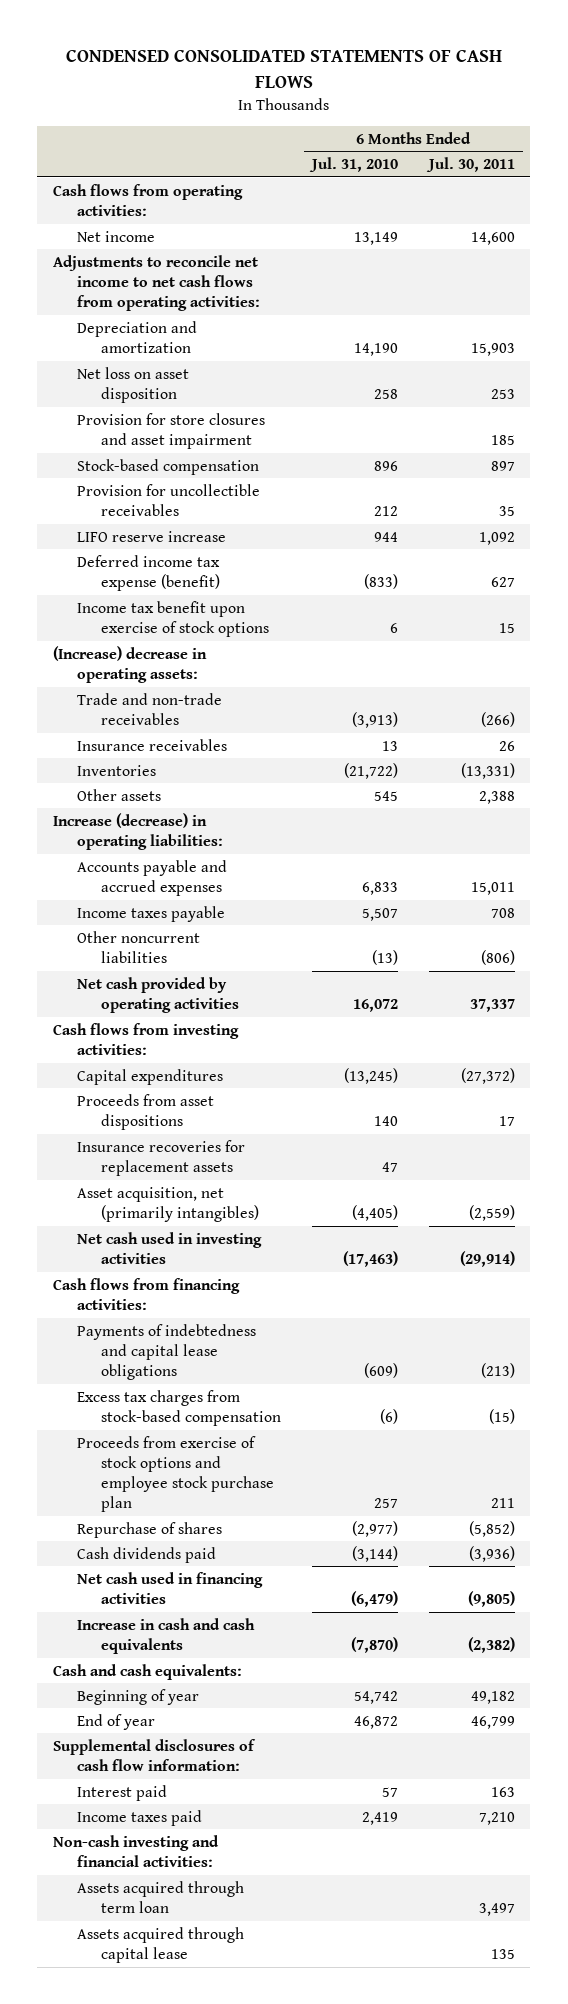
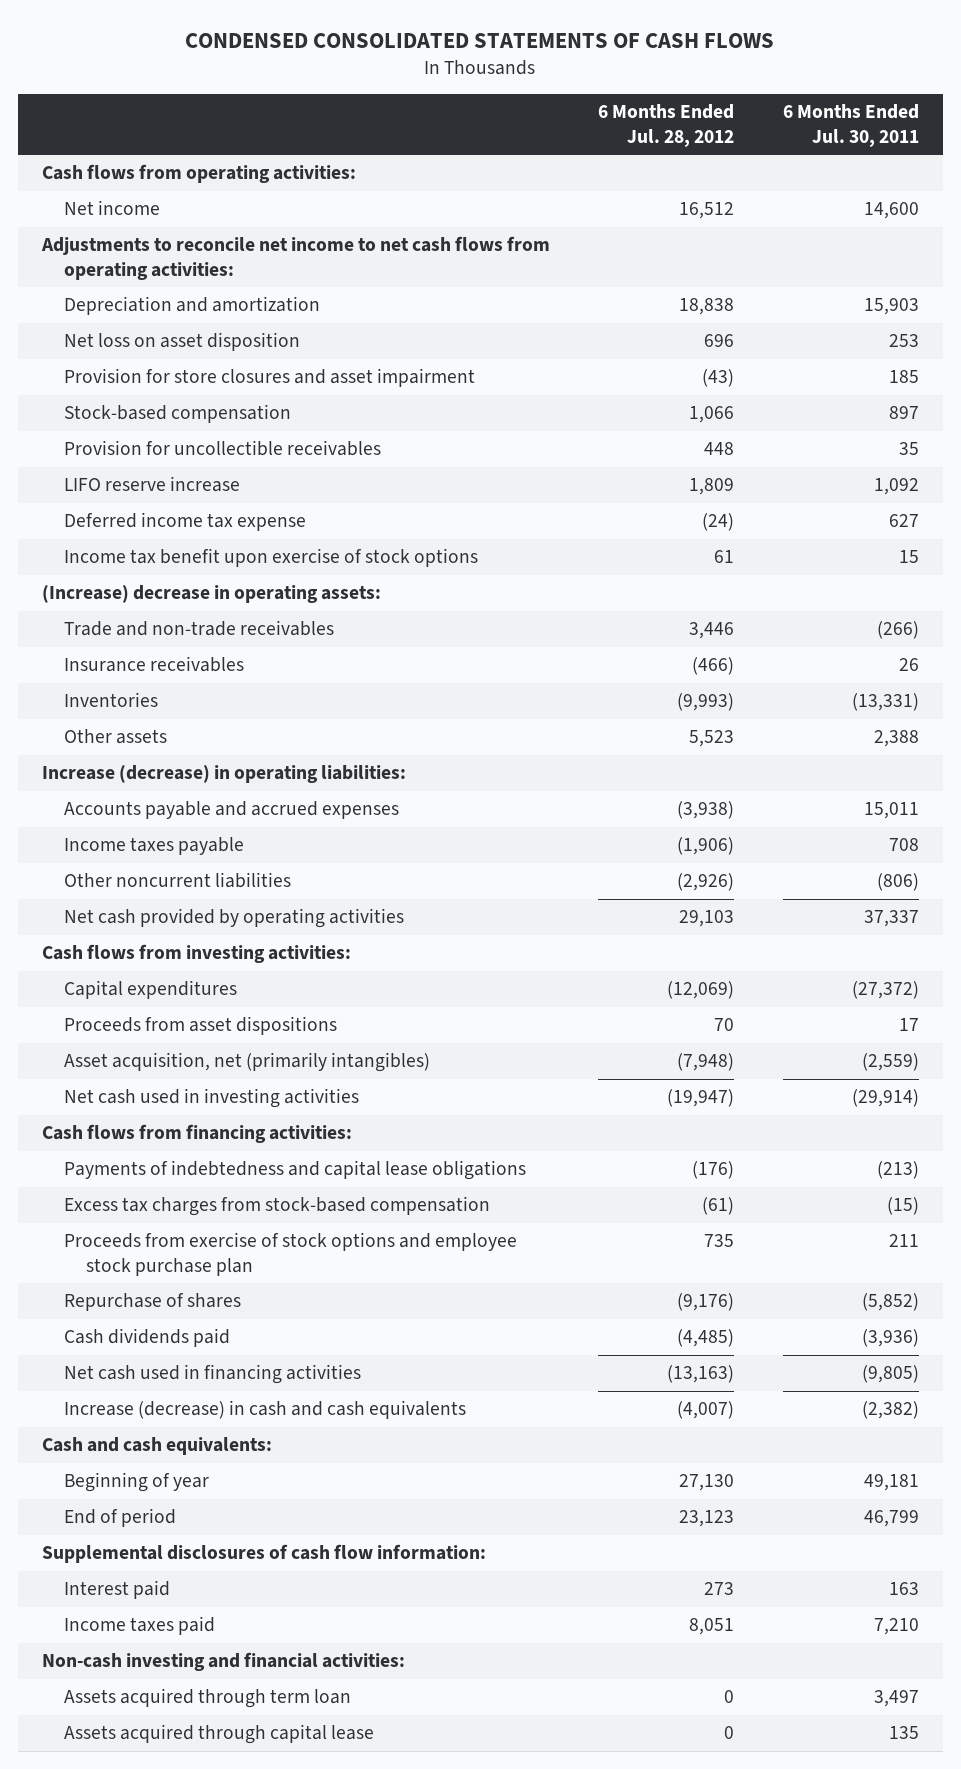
[308,157,398,173] Jul. 31, 2010 -> none
none -> [598,104,735,147] 6 Months Ended Jul. 28, 2012
[76,554,221,591] Deferred income tax expense (benefit) -> [64,512,307,532] Deferred income tax expense
[76,1139,245,1176] Insurance recoveries for replacement assets -> none
[76,1617,255,1654] Increase in cash and cash equivalents -> [64,1400,467,1420] Increase (decrease) in cash and cash equivalents
[470,1690,515,1704] 49,182 -> [864,1474,920,1492] 49,181
[76,1713,155,1730] End of year -> [64,1508,177,1528] End of period

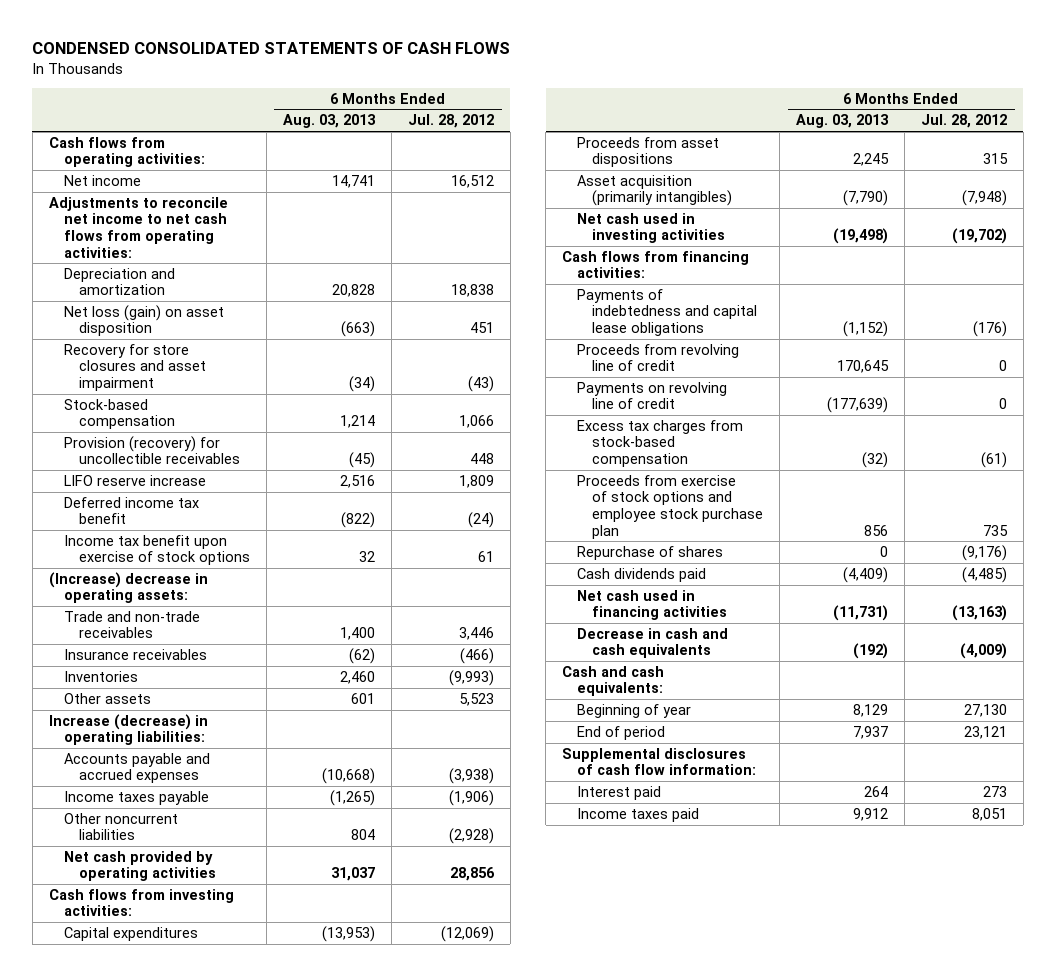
[783,104,920,147] 6 Months Ended Jul. 30, 2011 -> none
none -> [282,114,376,129] Aug. 03, 2013
[64,332,301,352] Net loss on asset disposition -> [63,304,224,337] Net loss (gain) on asset disposition
[704,334,735,348] 696 -> [469,322,494,334] 451
[64,368,476,388] Provision for store closures and asset impairment -> [63,343,206,392] Recovery for store closures and asset impairment
[64,440,382,457] Provision for uncollectible receivables -> [63,435,240,465] Provision (recovery) for uncollectible receivables
[64,512,307,532] Deferred income tax expense -> [63,496,199,525] Deferred income tax benefit
[677,873,735,892] (2,926) -> [448,828,494,845] (2,928)
[679,910,735,928] 29,103 -> [449,867,495,882] 28,856
[714,1018,735,1032] 70 -> [982,153,1008,165] 315
[64,1052,431,1073] Asset acquisition, net (primarily intangibles) -> [577,174,732,207] Asset acquisition (primarily intangibles)
[667,1089,735,1108] (19,947) -> [951,228,1007,245] (19,702)
none -> [577,343,740,372] Proceeds from revolving line of credit
none -> [577,381,728,410] Payments on revolving line of credit
[64,1400,467,1420] Increase (decrease) in cash and cash equivalents -> [577,627,729,659] Decrease in cash and cash equivalents
[677,1401,735,1420] (4,007) -> [959,643,1007,660] (4,009)
[679,1510,735,1528] 23,123 -> [963,725,1007,739] 23,121
[41,1652,405,1672] Non-cash investing and financial activities: -> none
[64,1688,352,1709] Assets acquired through term loan -> none
[64,1724,375,1745] Assets acquired through capital lease -> none

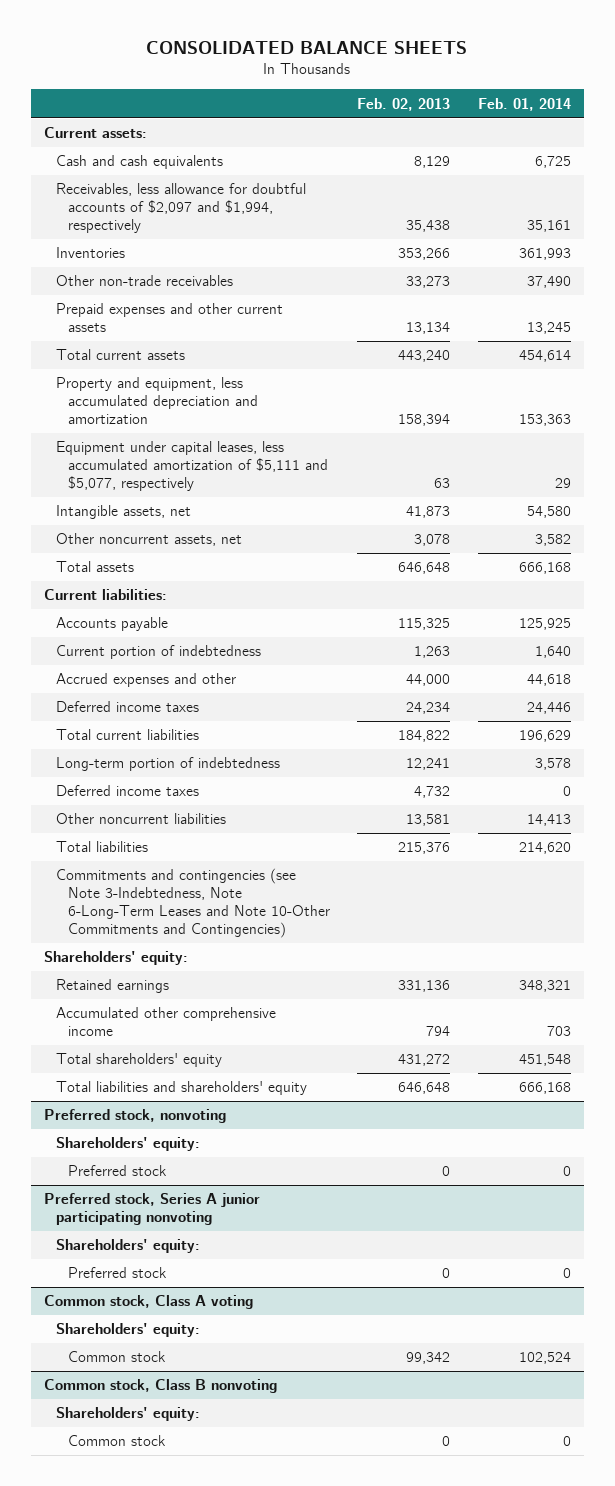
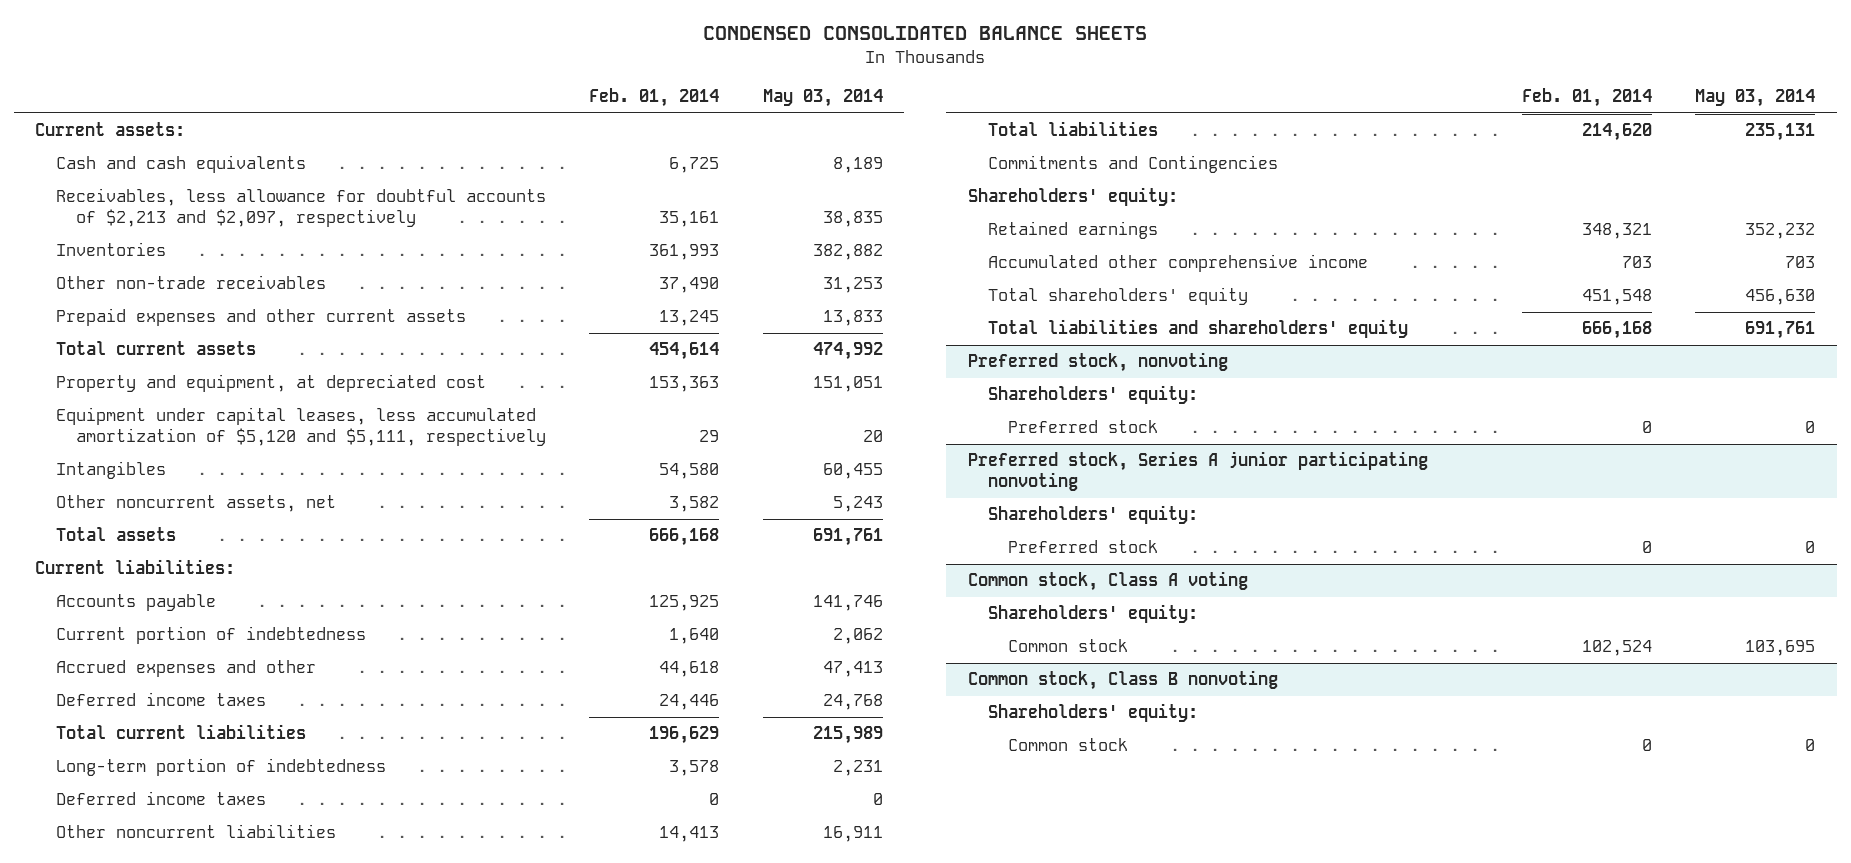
[146,40,468,54] CONSOLIDATED BALANCE SHEETS -> [703,25,1148,40] CONDENSED CONSOLIDATED BALANCE SHEETS
[357,97,451,111] Feb. 02, 2013 -> none
none -> [762,88,883,107] May 03, 2014
[56,183,307,234] Receivables, less allowance for doubtful accounts of $2,097 and $1,994, respectively -> [55,188,546,228] Receivables, less allowance for doubtful accounts of $2,213 and $2,097, respectively
[56,377,259,425] Property and equipment, less accumulated depreciation and amortization -> [55,374,486,393] Property and equipment, at depreciated cost
[56,441,329,492] Equipment under capital leases, less accumulated amortization of $5,111 and $5,077, respectively -> [55,407,546,447] Equipment under capital leases, less accumulated amortization of $5,120 and $5,111, respectively
[56,505,192,520] Intangible assets, net -> [55,461,166,480] Intangibles
[56,868,331,939] Commitments and contingencies (see Note 3-Indebtedness, Note 6-Long-Term Leases and Note 10-Other Commitments and Contingencies) -> [988,155,1279,174] Commitments and Contingencies

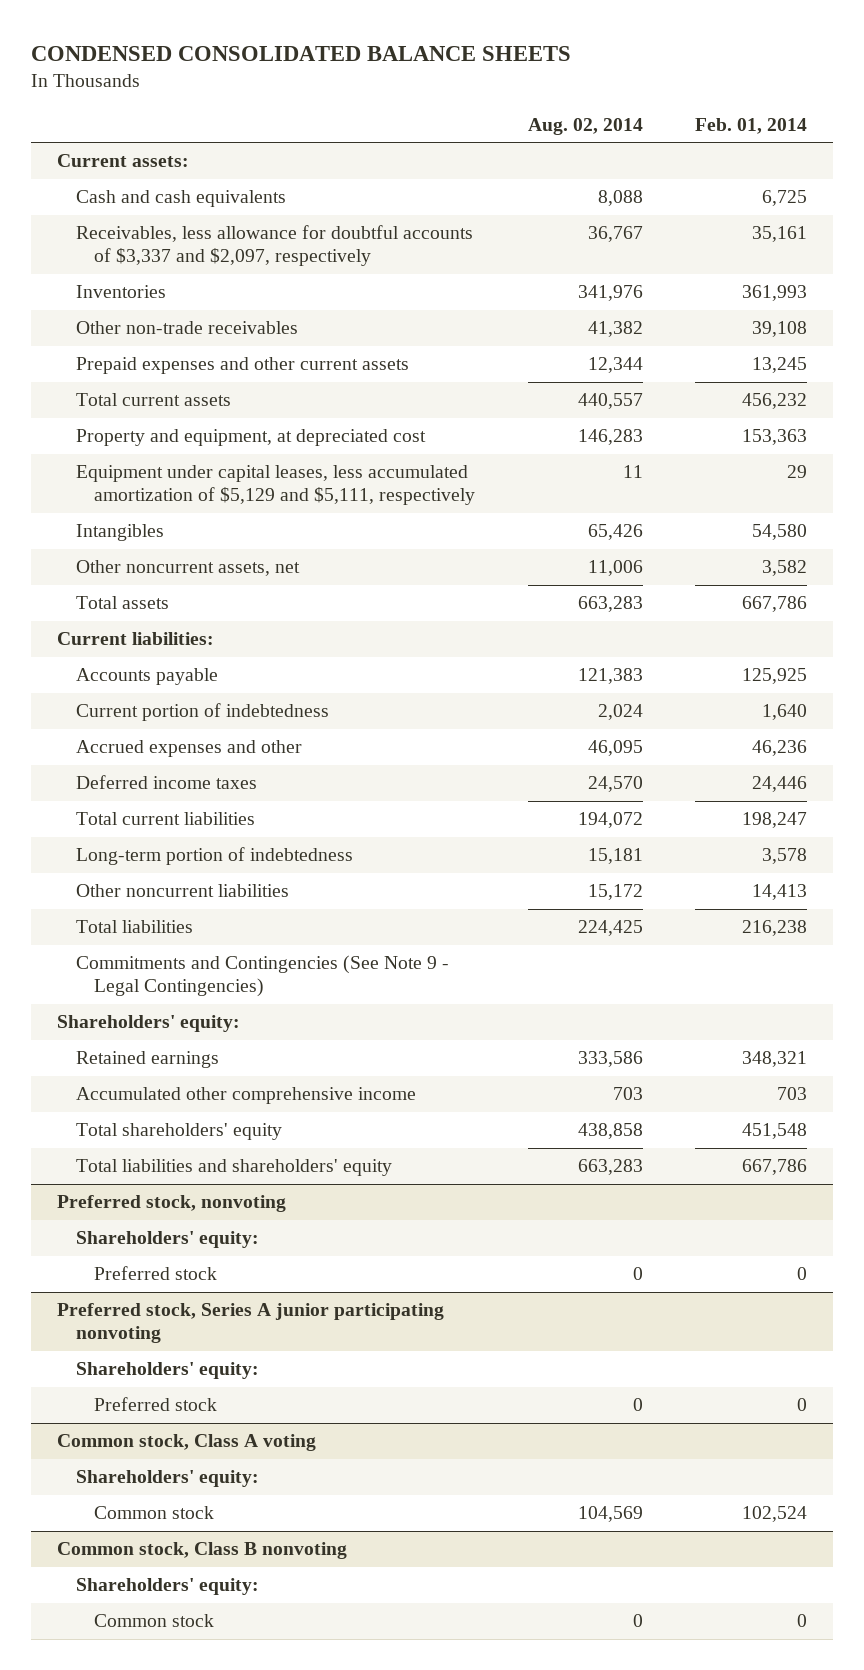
[762,88,883,107] May 03, 2014 -> none
none -> [527,117,643,135] Aug. 02, 2014
[55,188,546,228] Receivables, less allowance for doubtful accounts of $2,213 and $2,097, respectively -> [75,225,473,267] Receivables, less allowance for doubtful accounts of $3,337 and $2,097, respectively
[659,277,720,294] 37,490 -> [751,321,807,338] 39,108
[649,342,720,361] 454,614 -> [741,393,807,410] 456,232
[55,407,546,447] Equipment under capital leases, less accumulated amortization of $5,120 and $5,111, respectively -> [75,465,476,506] Equipment under capital leases, less accumulated amortization of $5,129 and $5,111, respectively
[649,528,720,547] 666,168 -> [741,596,807,613] 667,786
[659,661,720,678] 44,618 -> [751,740,807,757] 46,236
[649,726,720,745] 196,629 -> [741,812,807,829] 198,247
[55,791,266,806] Deferred income taxes -> none
[1581,123,1652,142] 214,620 -> [741,920,807,937] 216,238
[988,155,1279,174] Commitments and Contingencies -> [75,955,449,998] Commitments and Contingencies (See Note 9 - Legal Contingencies)
[1581,321,1652,340] 666,168 -> [741,1159,807,1176] 667,786

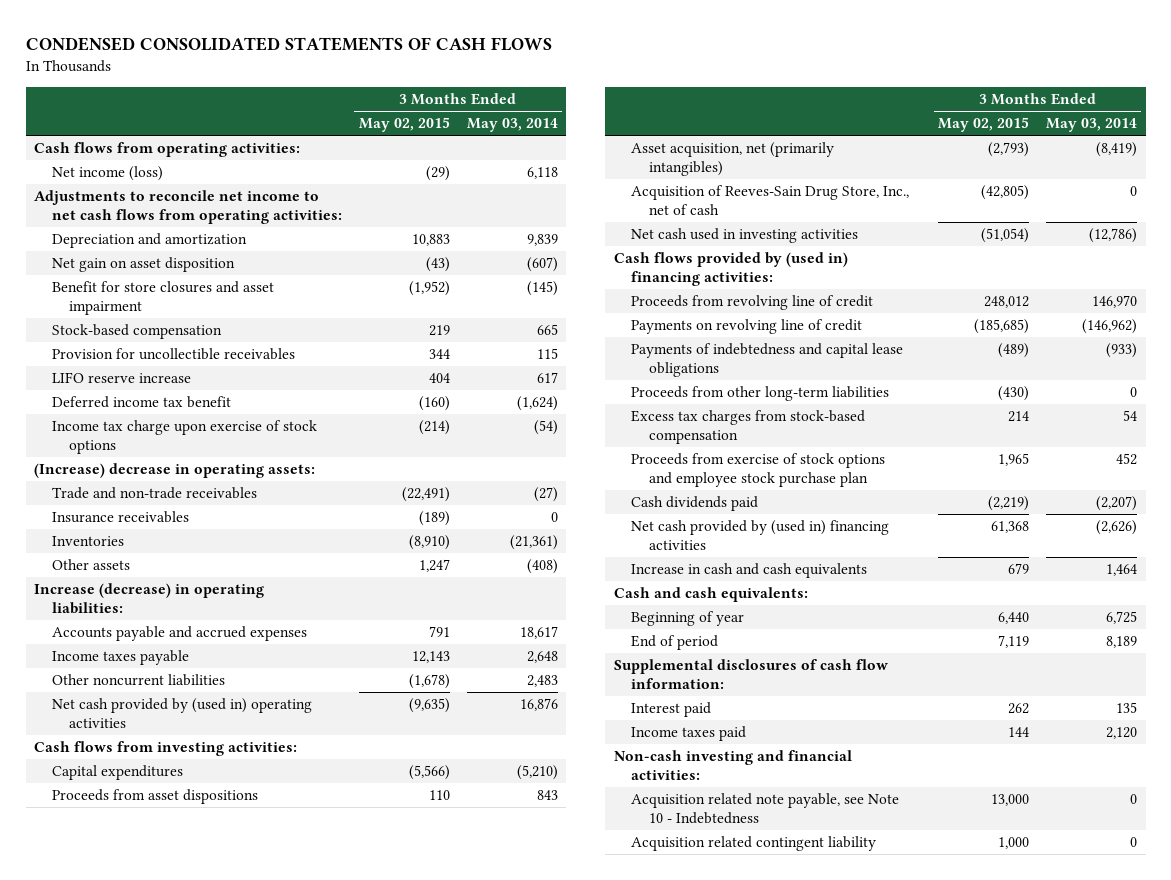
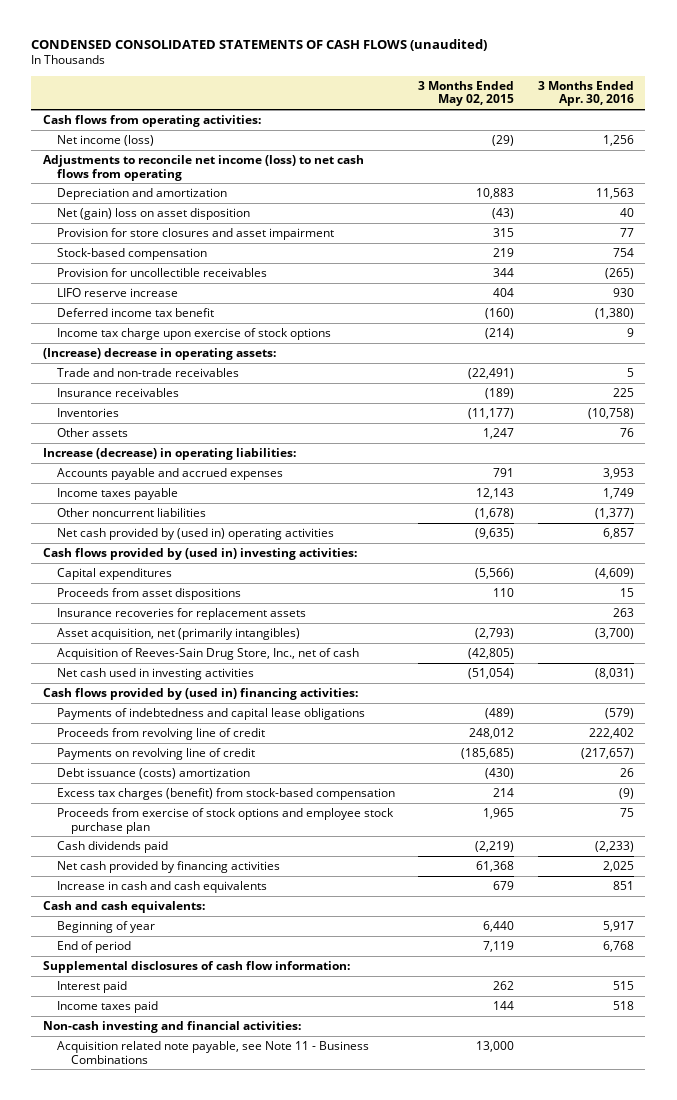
[25,37,552,52] CONDENSED CONSOLIDATED STATEMENTS OF CASH FLOWS -> [31,38,488,51] CONDENSED CONSOLIDATED STATEMENTS OF CASH FLOWS (unaudited)
[466,118,558,133] May 03, 2014 -> none
none -> [537,80,634,107] 3 Months Ended Apr. 30, 2016
[34,190,342,224] Adjustments to reconcile net income to net cash flows from operating activities: -> [42,154,364,181] Adjustments to reconcile net income (loss) to net cash flows from operating
[51,257,235,273] Net gain on asset disposition -> [57,207,251,220] Net (gain) loss on asset disposition
[51,281,274,315] Benefit for store closures and asset impairment -> [57,227,335,240] Provision for store closures and asset impairment
[408,281,450,297] (1,952) -> [493,227,515,237] 315
[408,535,450,551] (8,910) -> [468,407,515,419] (11,177)
[34,741,298,757] Cash flows from investing activities: -> [42,547,357,560] Cash flows provided by (used in) investing activities:
none -> [57,607,307,620] Insurance recoveries for replacement assets
[631,343,904,377] Payments of indebtedness and capital lease obligations -> [57,707,366,720] Payments of indebtedness and capital lease obligations
[631,386,890,402] Proceeds from other long-term liabilities -> none
none -> [57,767,251,779] Debt issuance (costs) amortization
[631,410,866,444] Excess tax charges from stock-based compensation -> [57,787,396,800] Excess tax charges (benefit) from stock-based compensation
[631,520,890,550] Net cash provided by (used in) financing activities -> [57,860,281,873] Net cash provided by financing activities
[631,836,877,852] Acquisition related contingent liability -> none
[631,793,900,824] Acquisition related note payable, see Note 10 - Indebtedness -> [57,1040,370,1064] Acquisition related note payable, see Note 11 - Business Combinations

